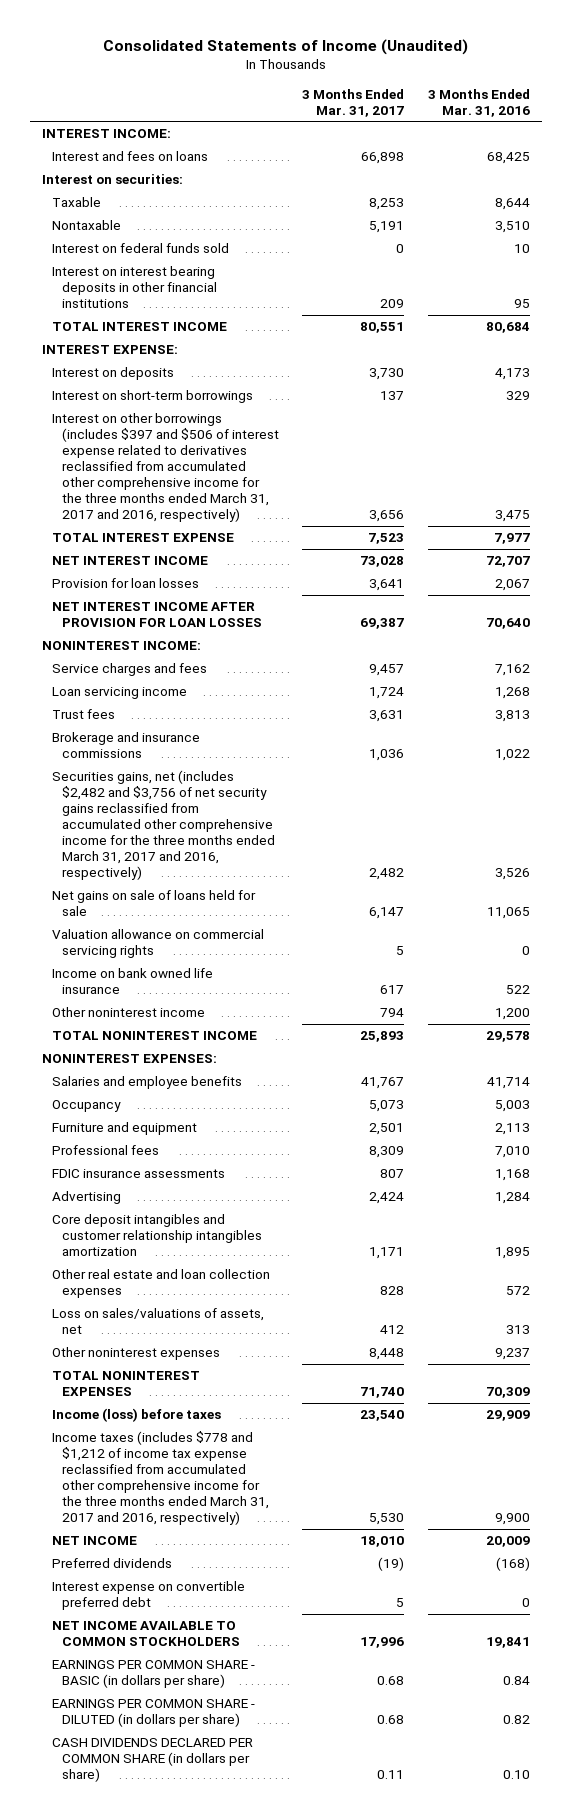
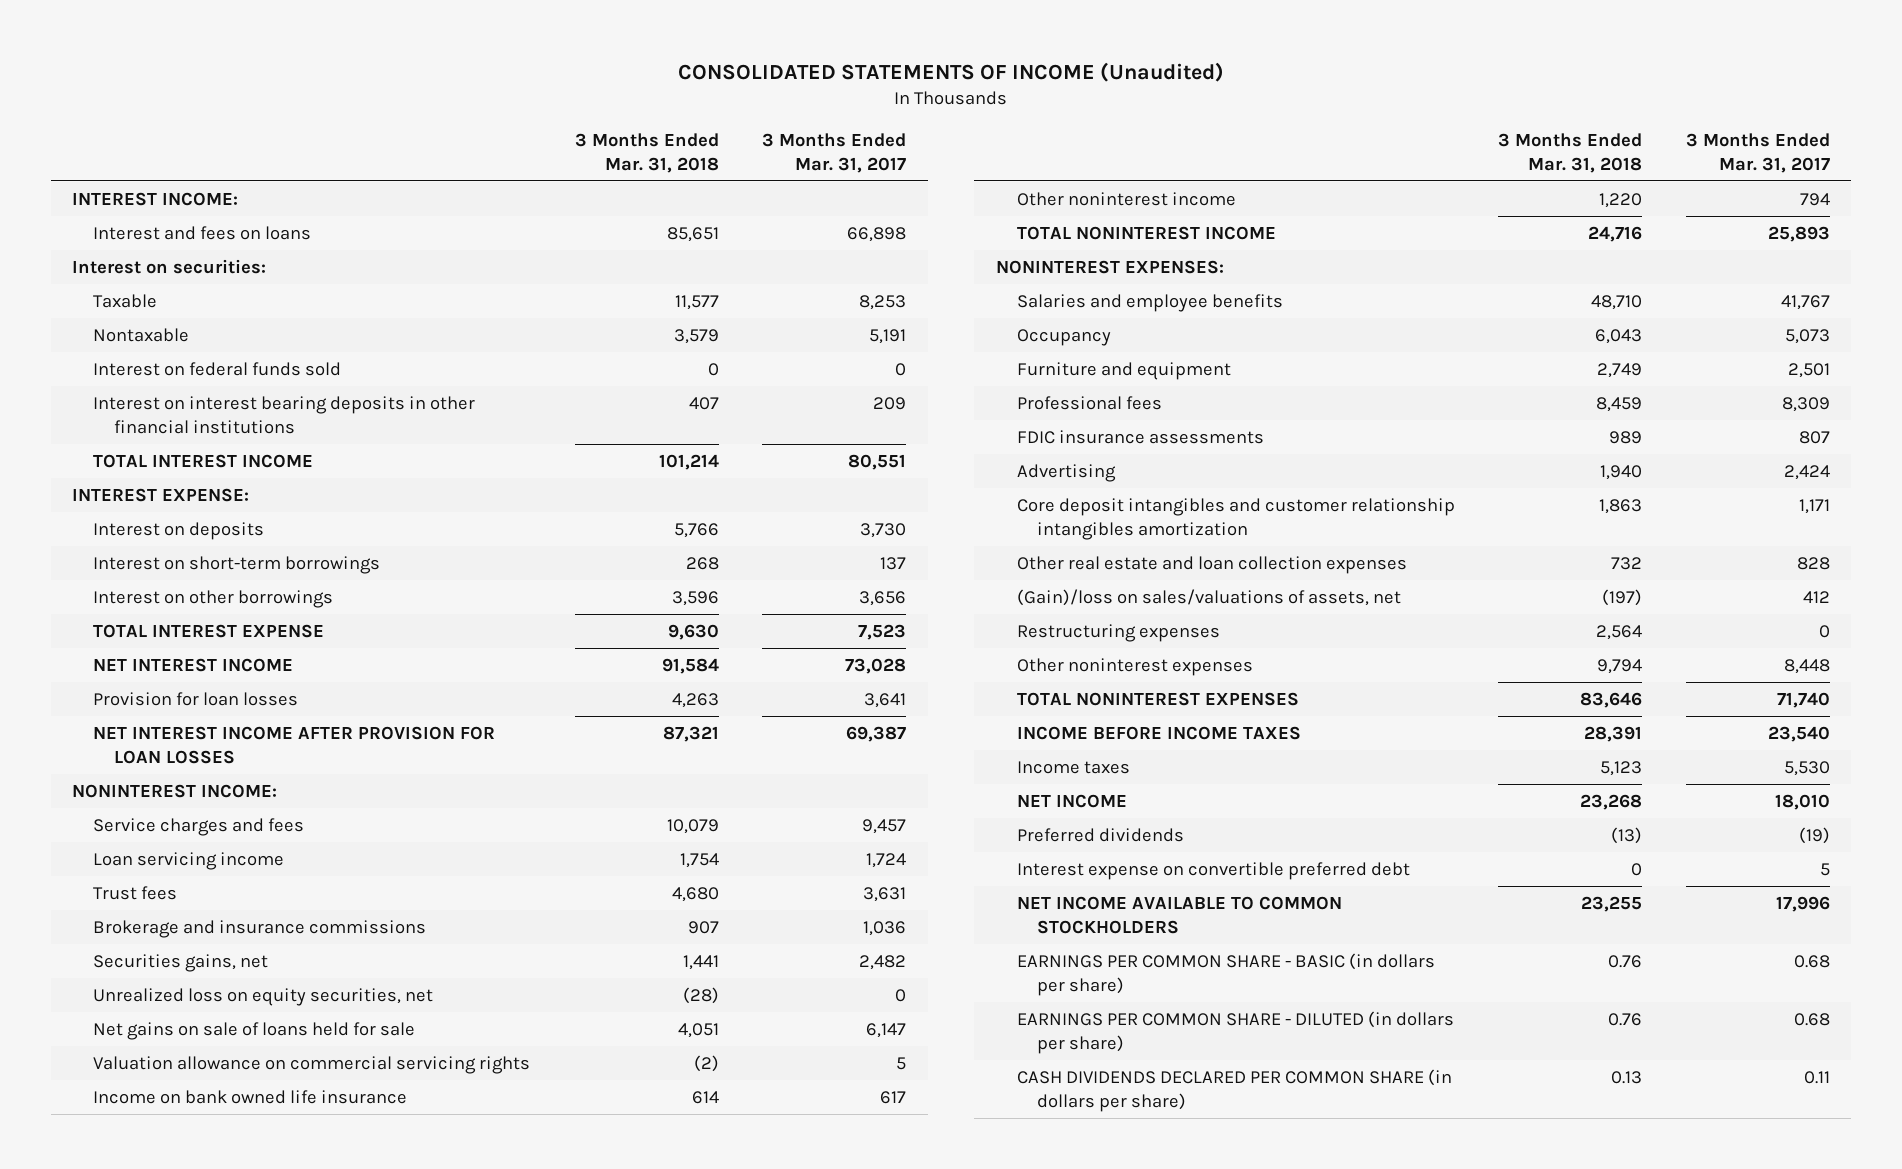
[103,39,469,56] Consolidated Statements of Income (Unaudited) -> [677,62,1224,83] CONSOLIDATED STATEMENTS OF INCOME (Unaudited)
[428,88,531,117] 3 Months Ended Mar. 31, 2016 -> none
none -> [574,132,719,173] 3 Months Ended Mar. 31, 2018
[51,413,279,523] Interest on other borrowings (includes $397 and $506 of interest expense related to derivatives reclassified from accumulated other comprehensive income for the three months ended March 31, 2017 and 2016, respectively) -> [93,590,334,609] Interest on other borrowings
[51,770,275,881] Securities gains, net (includes $2,482 and $3,756 of net security gains reclassified from accumulated other comprehensive income for the three months ended March 31, 2017 and 2016, respectively) -> [93,954,269,973] Securities gains, net
none -> [93,988,434,1007] Unrealized loss on equity securities, net
[51,1308,264,1335] Loss on sales/valuations of assets, net -> [1016,589,1401,607] (Gain)/loss on sales/valuations of assets, net
none -> [1016,624,1220,643] Restructuring expenses
[51,1408,221,1423] Income (loss) before taxes -> [1016,726,1301,741] INCOME BEFORE INCOME TAXES
[51,1431,269,1526] Income taxes (includes $778 and $1,212 of income tax expense reclassified from accumulated other comprehensive income for the three months ended March 31, 2017 and 2016, respectively) -> [1016,761,1130,775] Income taxes

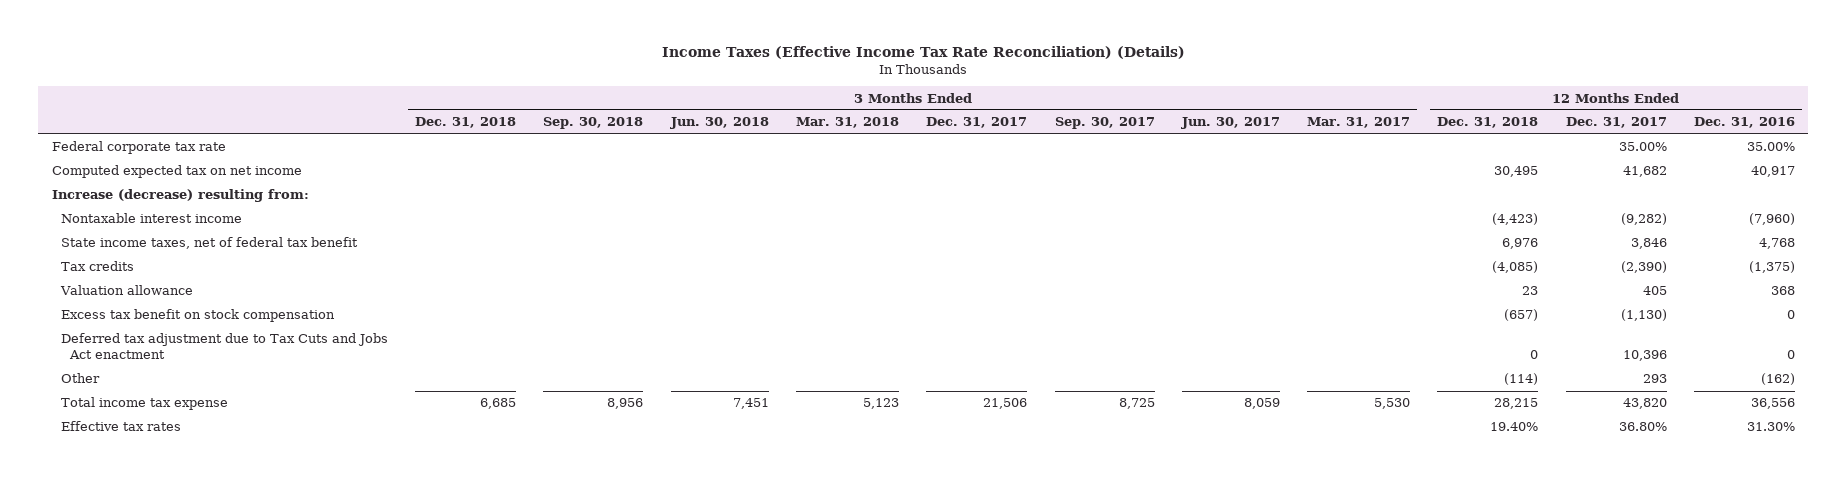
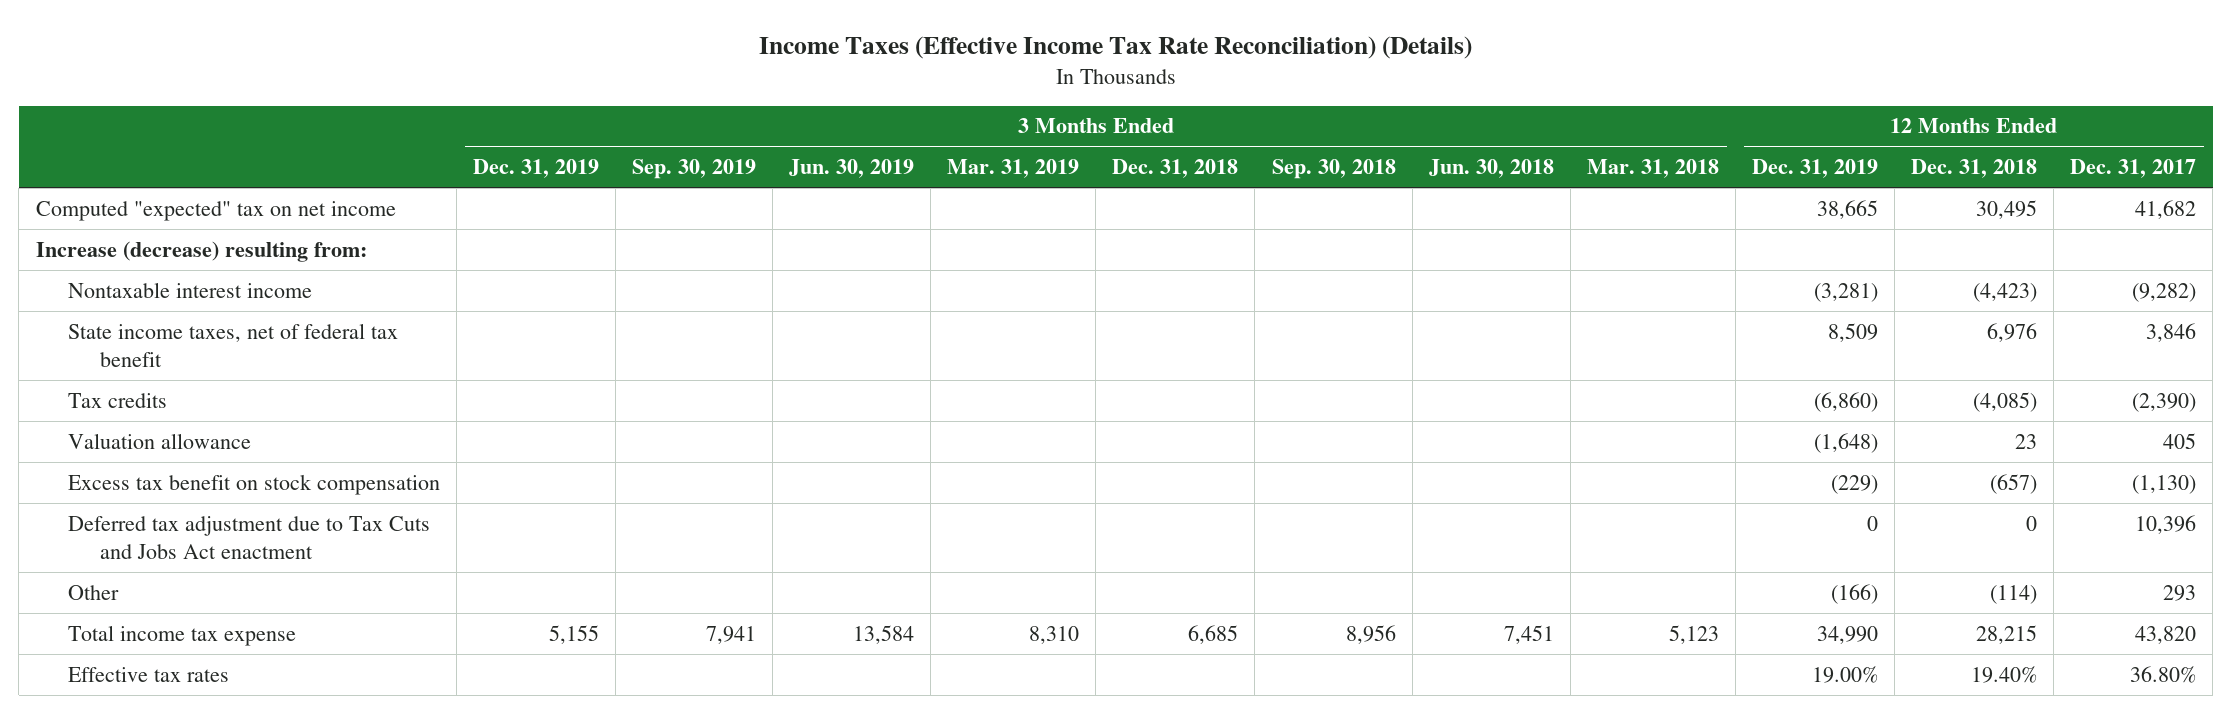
[926,117,1028,129] Dec. 31, 2017 -> none
[1054,117,1155,130] Sep. 30, 2017 -> none
[1180,117,1280,130] Jun. 30, 2017 -> none
[1307,117,1411,129] Mar. 31, 2017 -> none
[1693,117,1795,129] Dec. 31, 2016 -> none
none -> [472,159,599,179] Dec. 31, 2019
none -> [632,159,757,180] Sep. 30, 2019
none -> [789,159,915,179] Jun. 30, 2019
none -> [947,159,1080,179] Mar. 31, 2019
none -> [1751,159,1878,179] Dec. 31, 2019
[51,141,226,155] Federal corporate tax rate -> none
[51,165,302,179] Computed expected tax on net income -> [35,200,396,221] Computed "expected" tax on net income

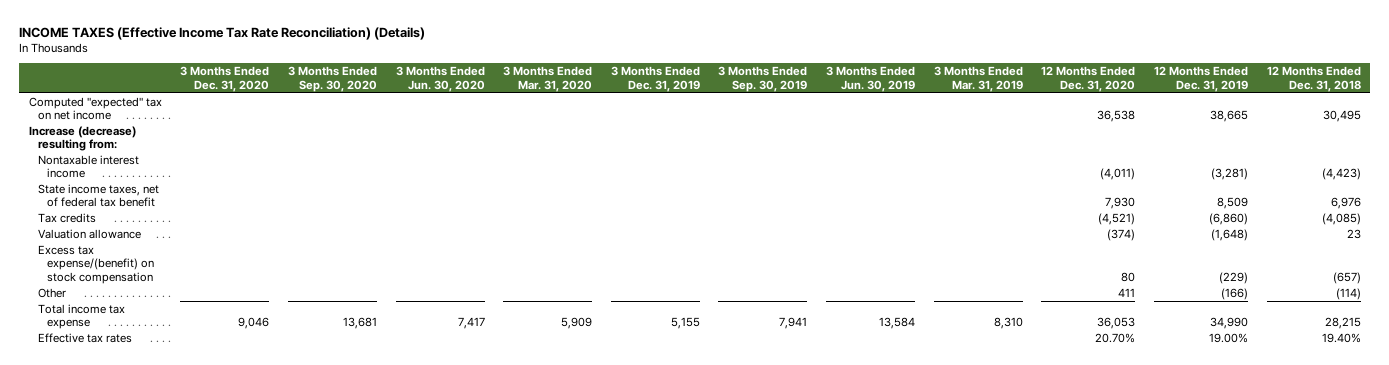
[758,35,1472,59] Income Taxes (Effective Income Tax Rate Reconciliation) (Details) -> [19,26,426,40] INCOME TAXES (Effective Income Tax Rate Reconciliation) (Details)
[1112,159,1239,179] Dec. 31, 2018 -> none
[1271,159,1396,180] Sep. 30, 2018 -> none
[1428,159,1554,179] Jun. 30, 2018 -> none
[1586,159,1719,179] Mar. 31, 2018 -> none
[2070,159,2197,179] Dec. 31, 2017 -> none
none -> [180,66,270,92] 3 Months Ended Dec. 31, 2020
none -> [287,66,377,92] 3 Months Ended Sep. 30, 2020
none -> [395,66,485,92] 3 Months Ended Jun. 30, 2020
none -> [503,66,593,92] 3 Months Ended Mar. 31, 2020
none -> [1041,66,1136,92] 12 Months Ended Dec. 31, 2020
[67,515,430,560] Deferred tax adjustment due to Tax Cuts and Jobs Act enactment -> none
[67,473,440,495] Excess tax benefit on stock compensation -> [37,245,154,284] Excess tax expense/(benefit) on stock compensation

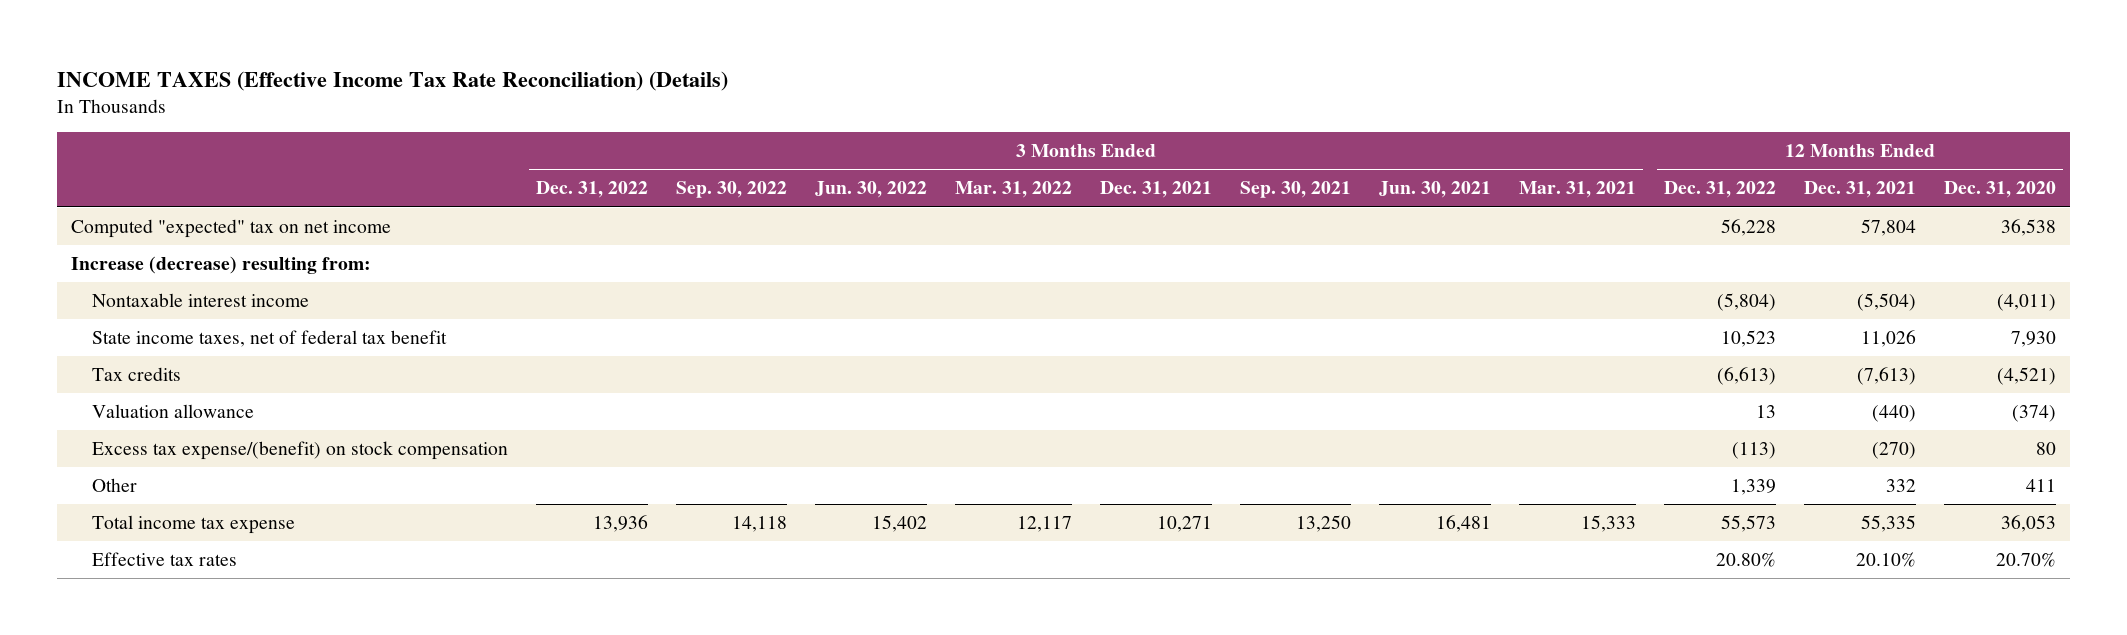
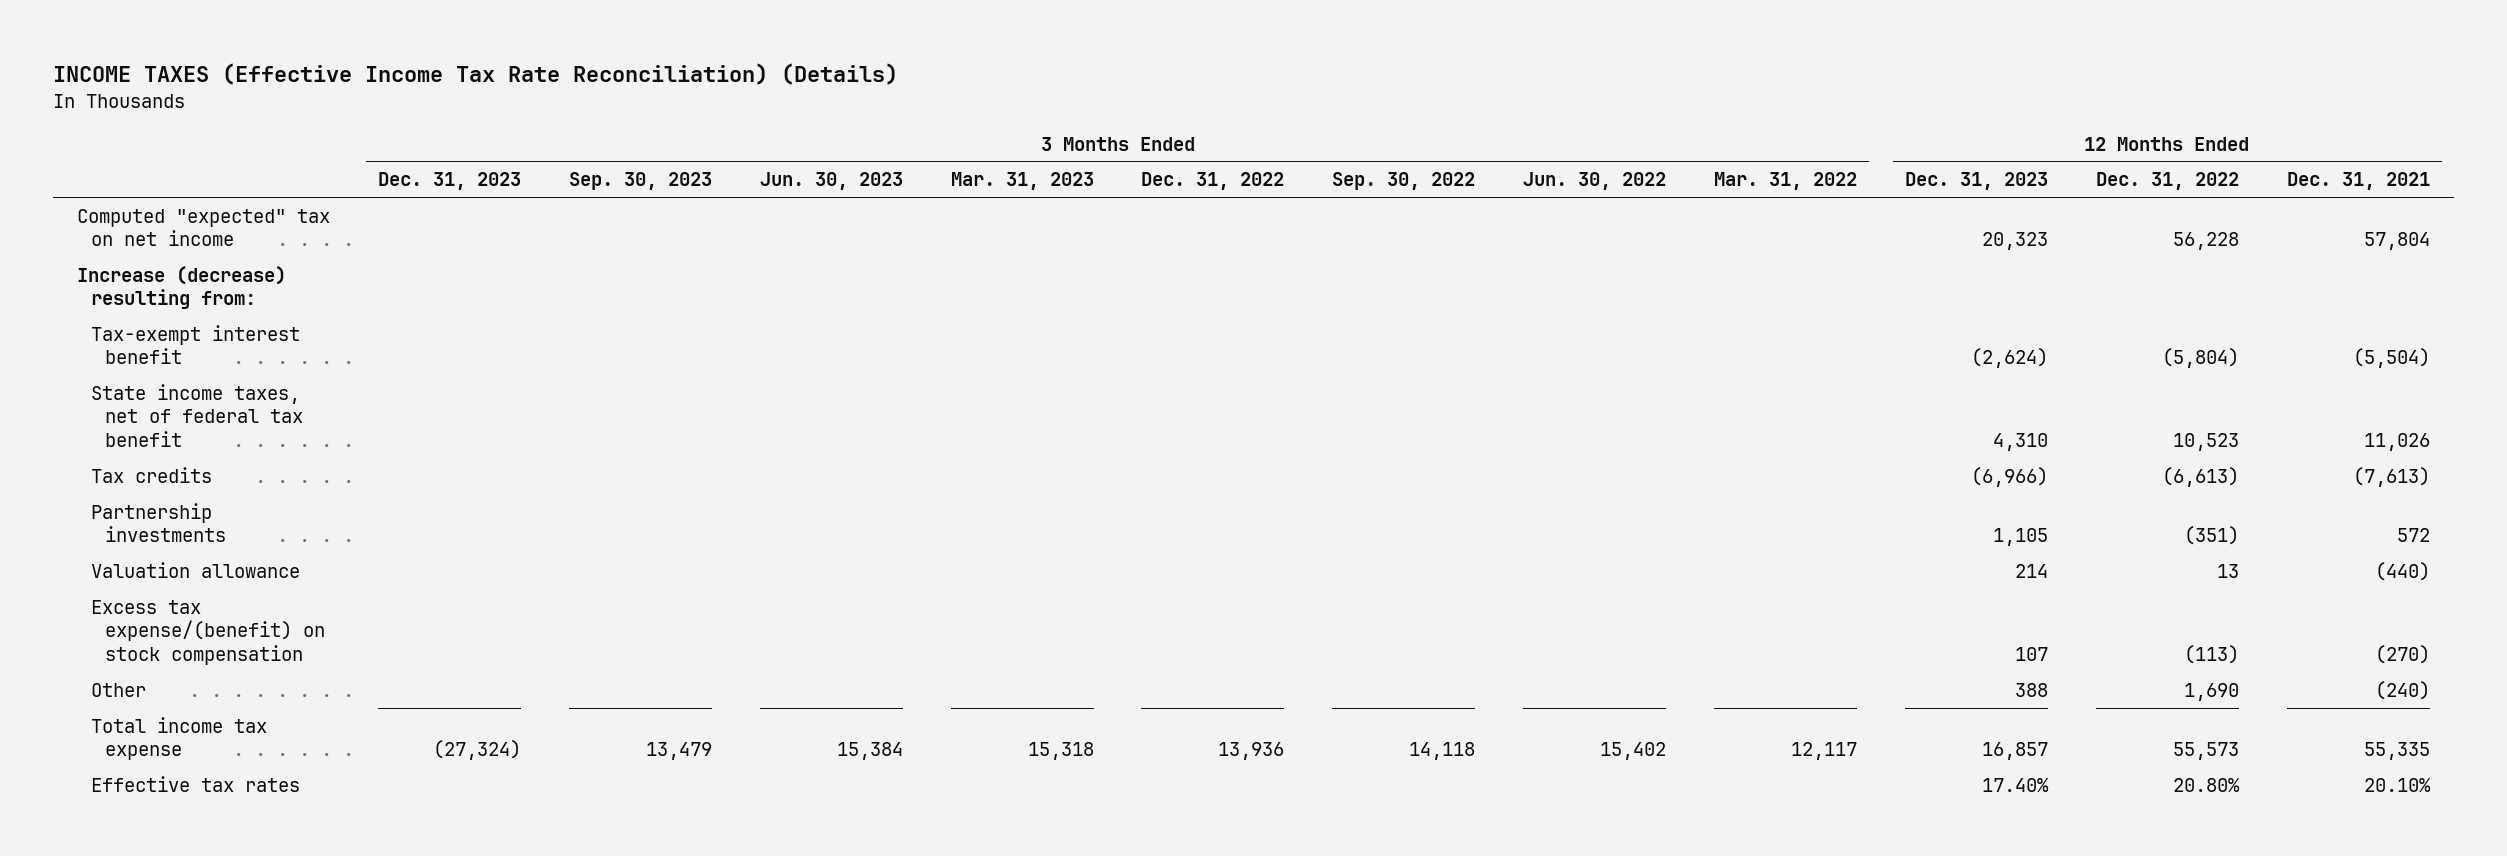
[1100,181,1213,199] Dec. 31, 2021 -> none
[1240,181,1352,199] Sep. 30, 2021 -> none
[1379,181,1492,199] Jun. 30, 2021 -> none
[1518,181,1636,199] Mar. 31, 2021 -> none
[1943,181,2056,199] Dec. 31, 2020 -> none
none -> [378,172,522,191] Dec. 31, 2023
none -> [568,172,712,191] Sep. 30, 2023
none -> [759,172,903,191] Jun. 30, 2023
none -> [950,172,1094,191] Mar. 31, 2023
none -> [1904,172,2048,191] Dec. 31, 2023
[92,292,310,307] Nontaxable interest income -> [91,324,301,365] Tax-exempt interest benefit
none -> [91,502,226,543] Partnership investments
[1730,478,1776,495] 1,339 -> [2183,682,2239,701] 1,690
[1885,478,1916,492] 332 -> [2374,680,2430,700] (240)

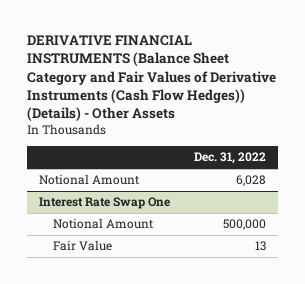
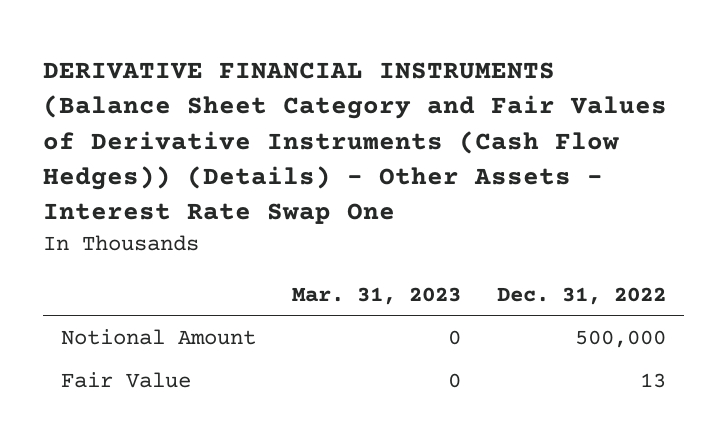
[26,35,276,122] DERIVATIVE FINANCIAL INSTRUMENTS (Balance Sheet Category and Fair Values of Derivative Instruments (Cash Flow Hedges)) (Details) - Other Assets -> [42,61,667,225] DERIVATIVE FINANCIAL INSTRUMENTS (Balance Sheet Category and Fair Values of Derivative Instruments (Cash Flow Hedges)) (Details) - Other Assets - Interest Rate Swap One
none -> [291,286,461,305] Mar. 31, 2023
[38,174,139,186] Notional Amount -> none
[38,197,170,210] Interest Rate Swap One -> none

